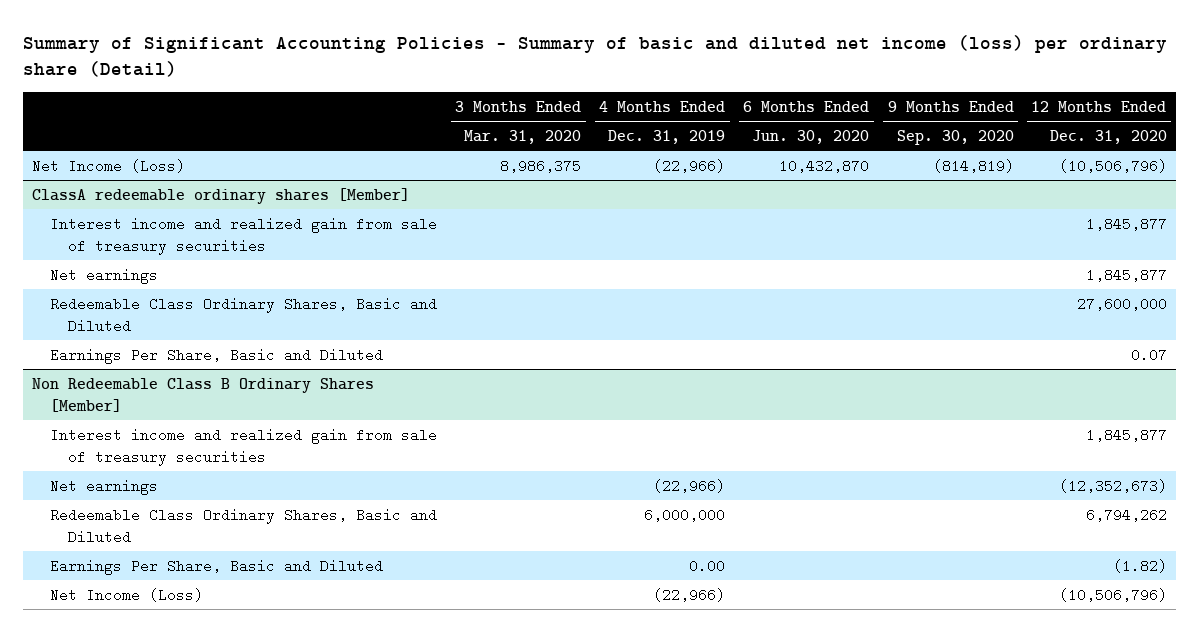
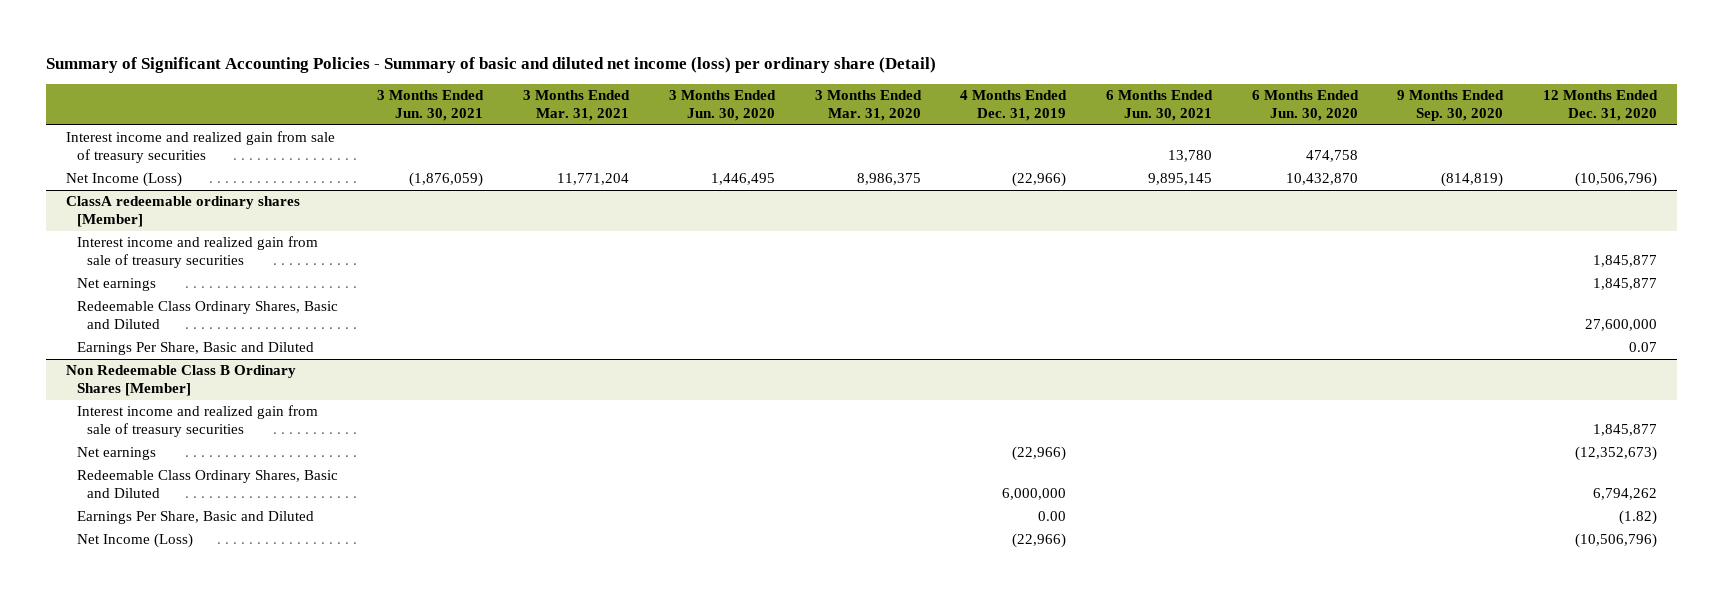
none -> [377,90,485,122] 3 Months Ended Jun. 30, 2021
none -> [523,90,631,122] 3 Months Ended Mar. 31, 2021
none -> [668,90,776,122] 3 Months Ended Jun. 30, 2020
none -> [1105,90,1213,122] 6 Months Ended Jun. 30, 2021
none -> [66,131,336,164] Interest income and realized gain from sale of treasury securities

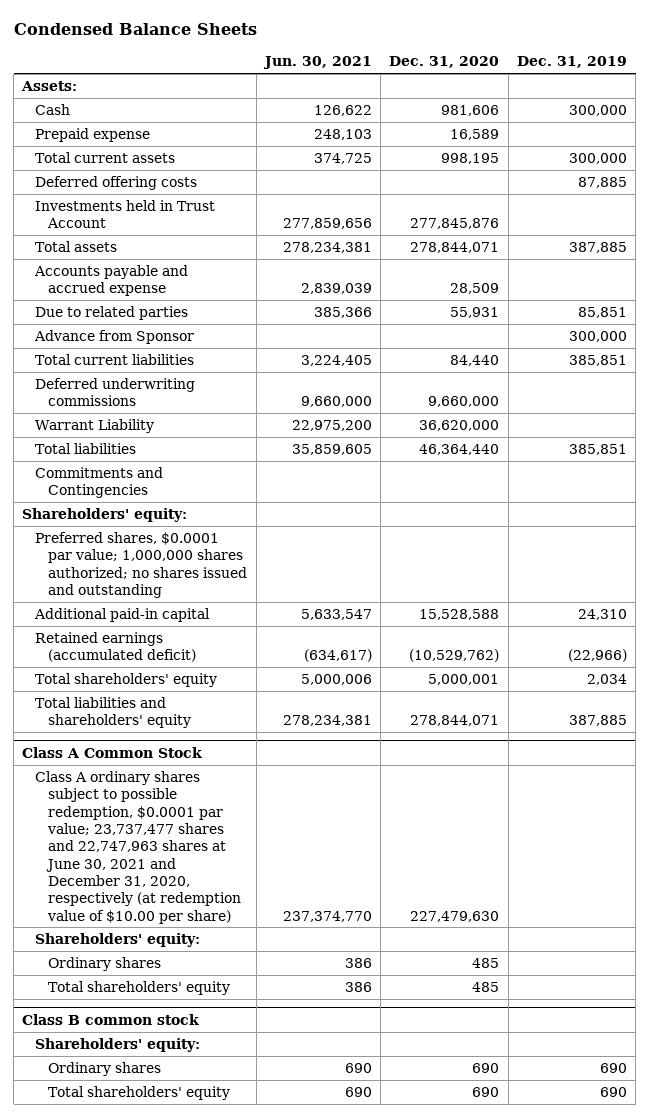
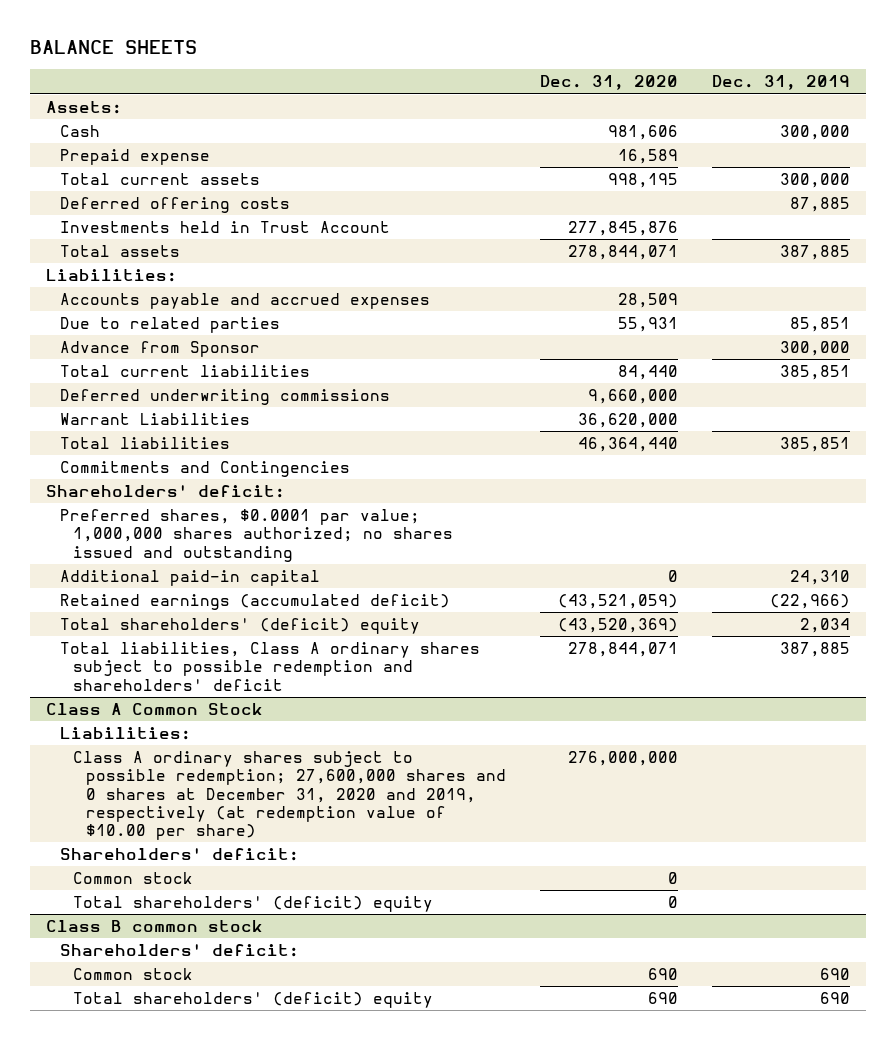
[13,23,257,36] Condensed Balance Sheets -> [29,39,197,54] BALANCE SHEETS
[262,56,372,70] Jun. 30, 2021 -> none
none -> [46,269,178,283] Liabilities:
[34,265,189,297] Accounts payable and accrued expense -> [59,293,430,310] Accounts payable and accrued expenses
[35,419,155,434] Warrant Liability -> [59,413,250,426] Warrant Liabilities
[22,508,188,523] Shareholders' equity: -> [46,485,286,499] Shareholders' deficit:
[419,609,500,621] 15,528,588 -> [668,570,679,583] 0
[409,649,500,663] (10,529,762) -> [558,594,679,610] (43,521,059)
[35,673,218,688] Total shareholders' equity -> [59,618,420,635] Total shareholders' (deficit) equity
[428,674,500,686] 5,000,001 -> [558,618,679,634] (43,520,369)
[35,697,192,729] Total liabilities and shareholders' equity -> [59,642,480,691] Total liabilities, Class A ordinary shares subject to possible redemption and shareholders' deficit
[48,957,162,972] Ordinary shares -> none
none -> [59,727,191,741] Liabilities:
[35,771,242,924] Class A ordinary shares subject to possible redemption, $0.0001 par value; 23,737,477 shares and 22,747,963 shares at June 30, 2021 and December 31, 2020, respectively (at redemption value of $10.00 per share) -> [73,751,507,841] Class A ordinary shares subject to possible redemption; 27,600,000 shares and 0 shares at December 31, 2020 and 2019, respectively (at redemption value of $10.00 per share)
[410,910,500,922] 227,479,630 -> [568,751,679,767] 276,000,000
[35,933,201,948] Shareholders' equity: -> [59,848,299,862] Shareholders' deficit:
none -> [73,872,194,885] Common stock
[48,981,231,996] Total shareholders' equity -> [73,896,434,913] Total shareholders' (deficit) equity
[472,982,500,993] 485 -> [668,896,679,909] 0
[35,1038,201,1053] Shareholders' equity: -> [59,944,299,958] Shareholders' deficit:
[48,1062,162,1077] Ordinary shares -> [73,968,194,981] Common stock
[48,1086,231,1101] Total shareholders' equity -> [73,992,434,1009] Total shareholders' (deficit) equity

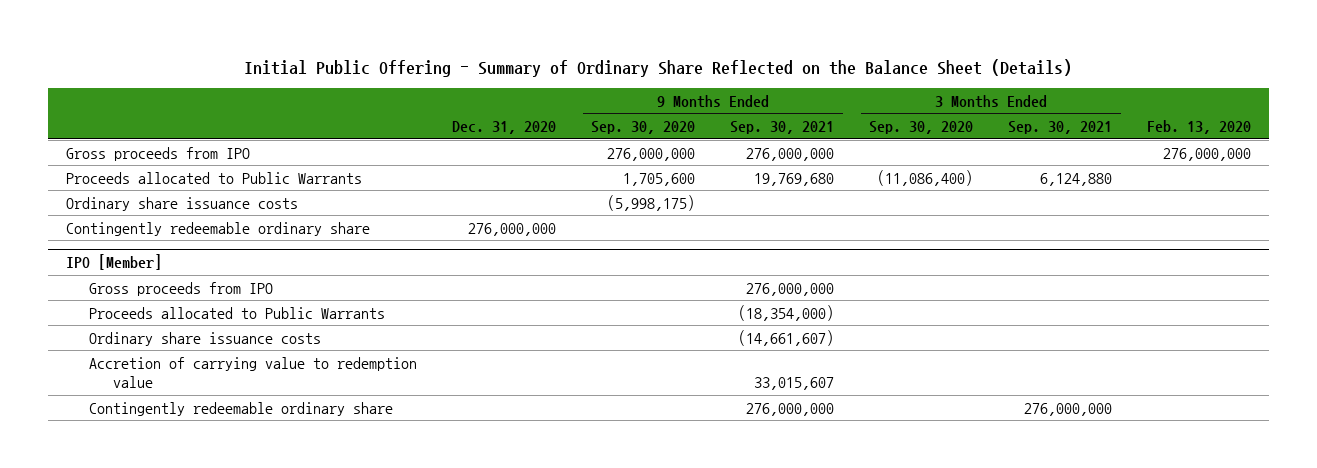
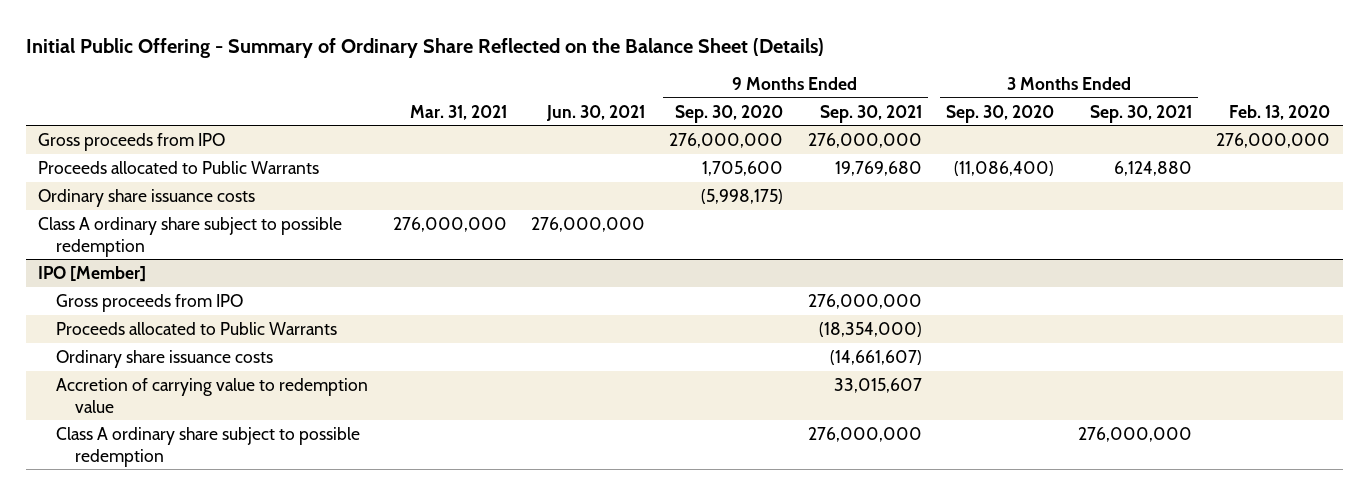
[452,121,557,135] Dec. 31, 2020 -> none
none -> [409,104,507,120] Mar. 31, 2021
none -> [546,104,646,121] Jun. 30, 2021
[65,221,370,236] Contingently redeemable ordinary share -> [37,216,342,257] Class A ordinary share subject to possible redemption
[89,401,394,416] Contingently redeemable ordinary share -> [56,426,361,467] Class A ordinary share subject to possible redemption

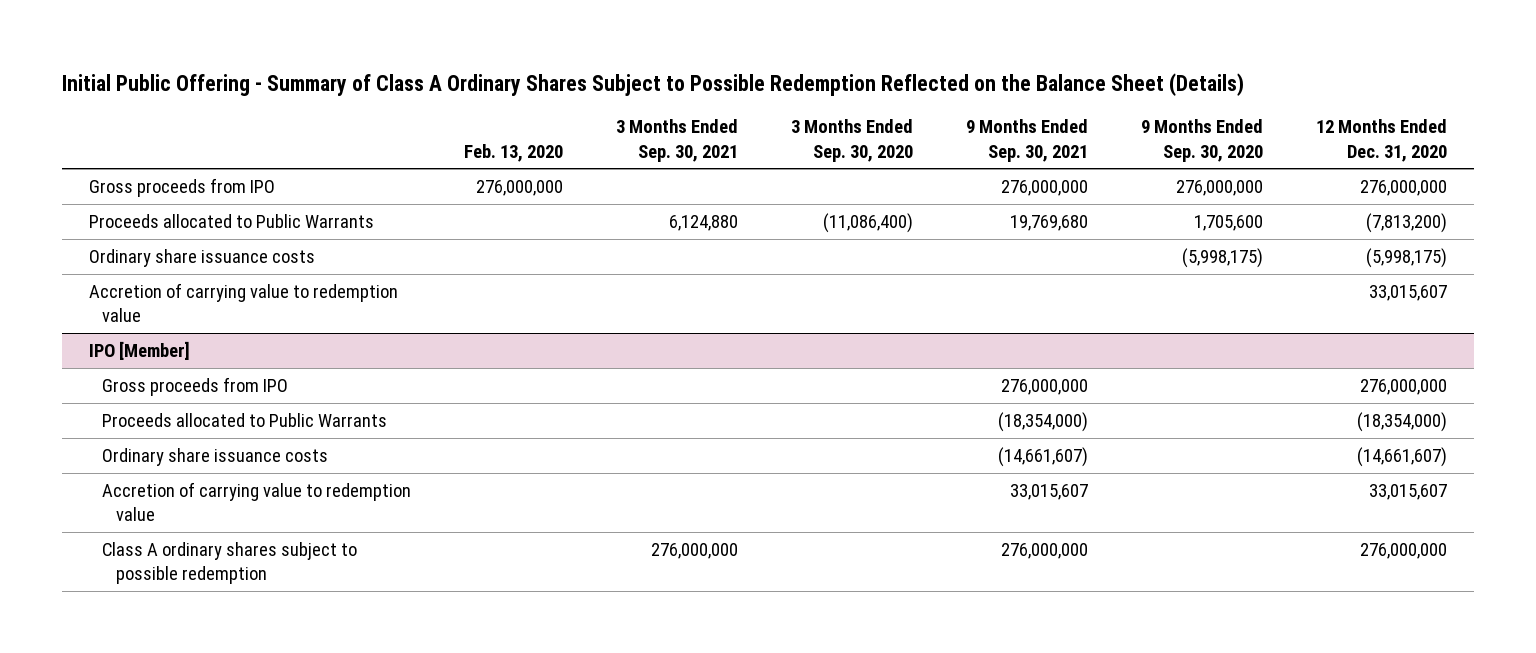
[25,37,824,58] Initial Public Offering - Summary of Ordinary Share Reflected on the Balance Sheet (Details) -> [62,73,1245,97] Initial Public Offering - Summary of Class A Ordinary Shares Subject to Possible Redemption Reflected on the Balance Sheet (Details)
[409,104,507,120] Mar. 31, 2021 -> none
[546,104,646,121] Jun. 30, 2021 -> none
none -> [1316,119,1448,162] 12 Months Ended Dec. 31, 2020
[37,216,342,257] Class A ordinary share subject to possible redemption -> none
none -> [88,282,398,322] Accretion of carrying value to redemption value
[56,426,361,467] Class A ordinary share subject to possible redemption -> [102,541,358,584] Class A ordinary shares subject to possible redemption

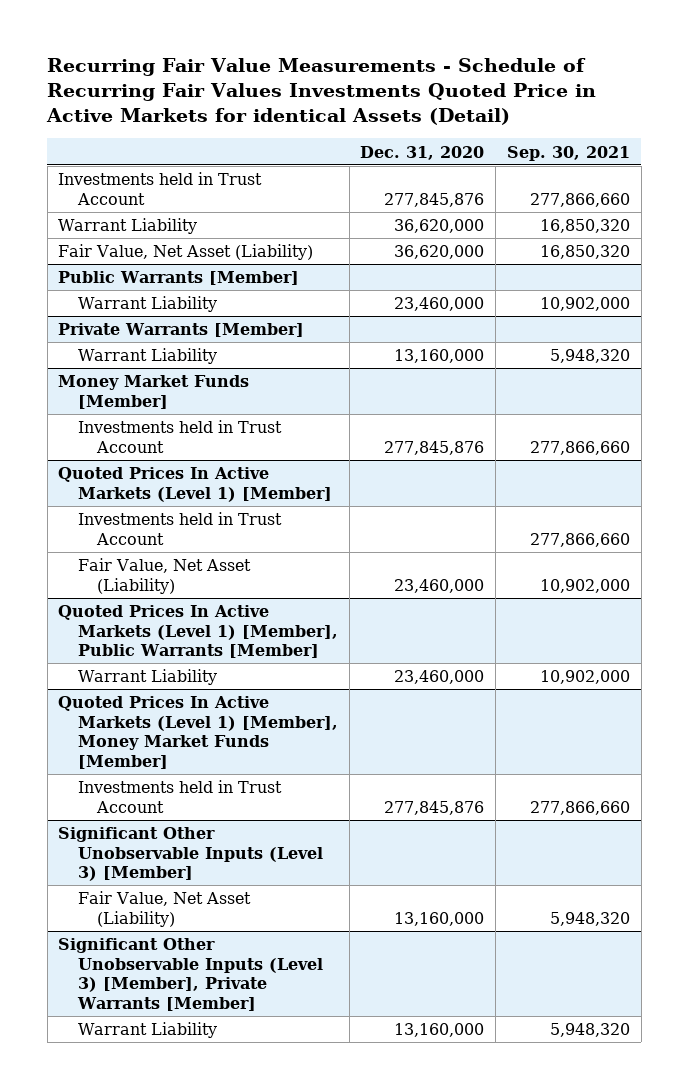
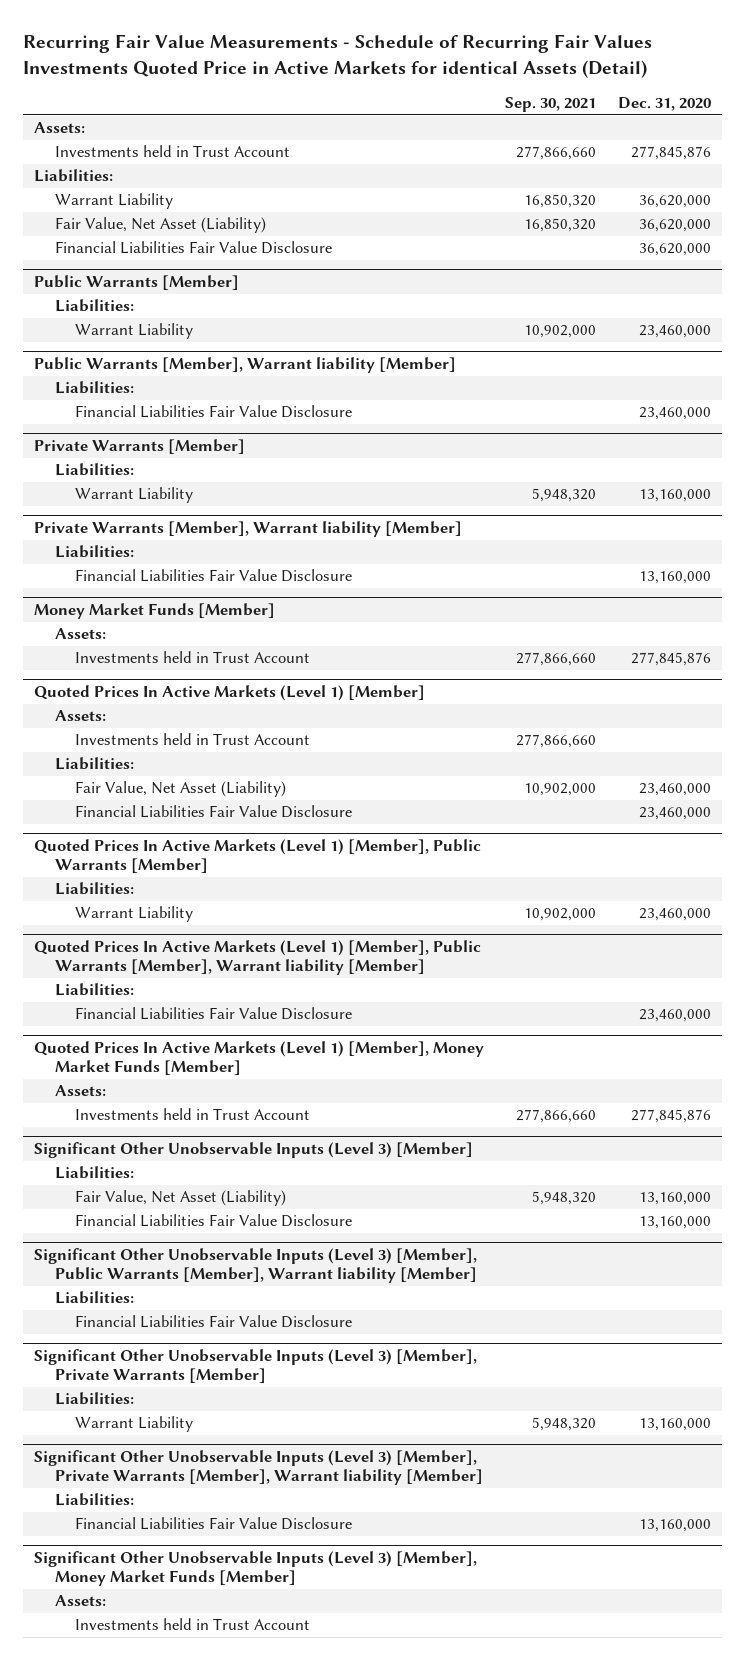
none -> [33,122,85,134] Assets:
none -> [33,169,113,183] Liabilities:
none -> [54,241,332,255] Financial Liabilities Fair Value Disclosure
none -> [54,299,134,313] Liabilities:
none -> [33,356,456,373] Public Warrants [Member], Warrant liability [Member]
none -> [54,381,134,395] Liabilities:
none -> [75,405,353,419] Financial Liabilities Fair Value Disclosure
none -> [54,463,134,477] Liabilities:
none -> [33,520,462,537] Private Warrants [Member], Warrant liability [Member]
none -> [54,545,134,559] Liabilities:
none -> [75,569,353,583] Financial Liabilities Fair Value Disclosure
none -> [54,628,106,640] Assets:
none -> [54,710,106,722] Assets:
none -> [54,757,134,771] Liabilities:
none -> [75,805,353,819] Financial Liabilities Fair Value Disclosure
none -> [54,882,134,896] Liabilities:
none -> [33,939,481,975] Quoted Prices In Active Markets (Level 1) [Member], Public Warrants [Member], Warrant liability [Member]
none -> [54,983,134,997] Liabilities:
none -> [75,1007,353,1021] Financial Liabilities Fair Value Disclosure
none -> [54,1085,106,1097] Assets:
none -> [54,1166,134,1180] Liabilities:
none -> [75,1214,353,1228] Financial Liabilities Fair Value Disclosure
none -> [33,1247,477,1283] Significant Other Unobservable Inputs (Level 3) [Member], Public Warrants [Member], Warrant liability [Member]
none -> [54,1291,134,1305] Liabilities:
none -> [75,1315,353,1329] Financial Liabilities Fair Value Disclosure
none -> [54,1392,134,1406] Liabilities:
none -> [33,1449,483,1485] Significant Other Unobservable Inputs (Level 3) [Member], Private Warrants [Member], Warrant liability [Member]
none -> [54,1493,134,1507] Liabilities:
none -> [75,1517,353,1531] Financial Liabilities Fair Value Disclosure
none -> [33,1550,477,1586] Significant Other Unobservable Inputs (Level 3) [Member], Money Market Funds [Member]
none -> [54,1595,106,1607] Assets:
none -> [75,1618,311,1631] Investments held in Trust Account

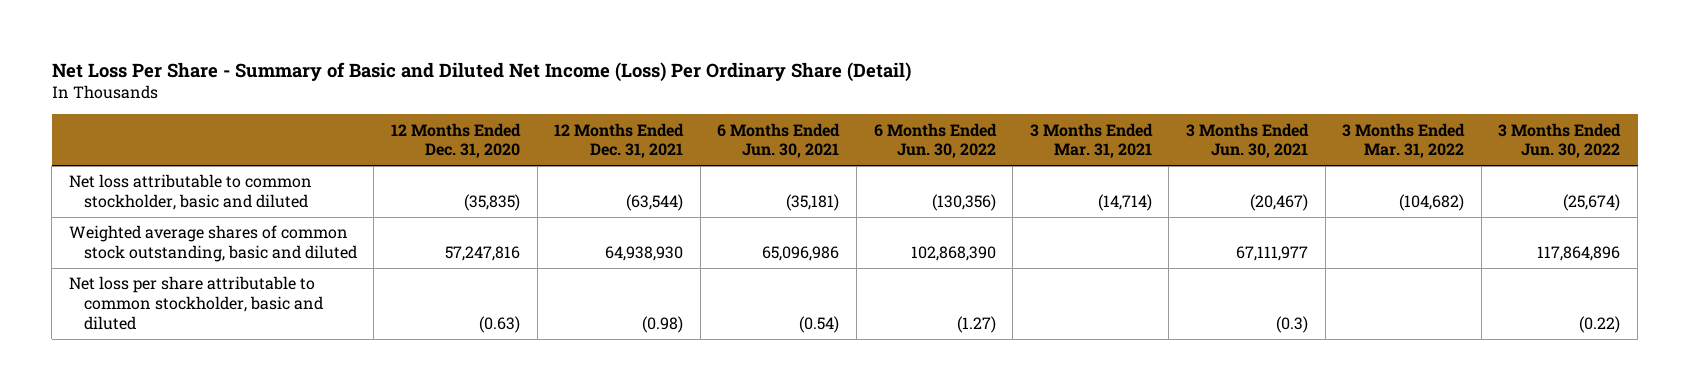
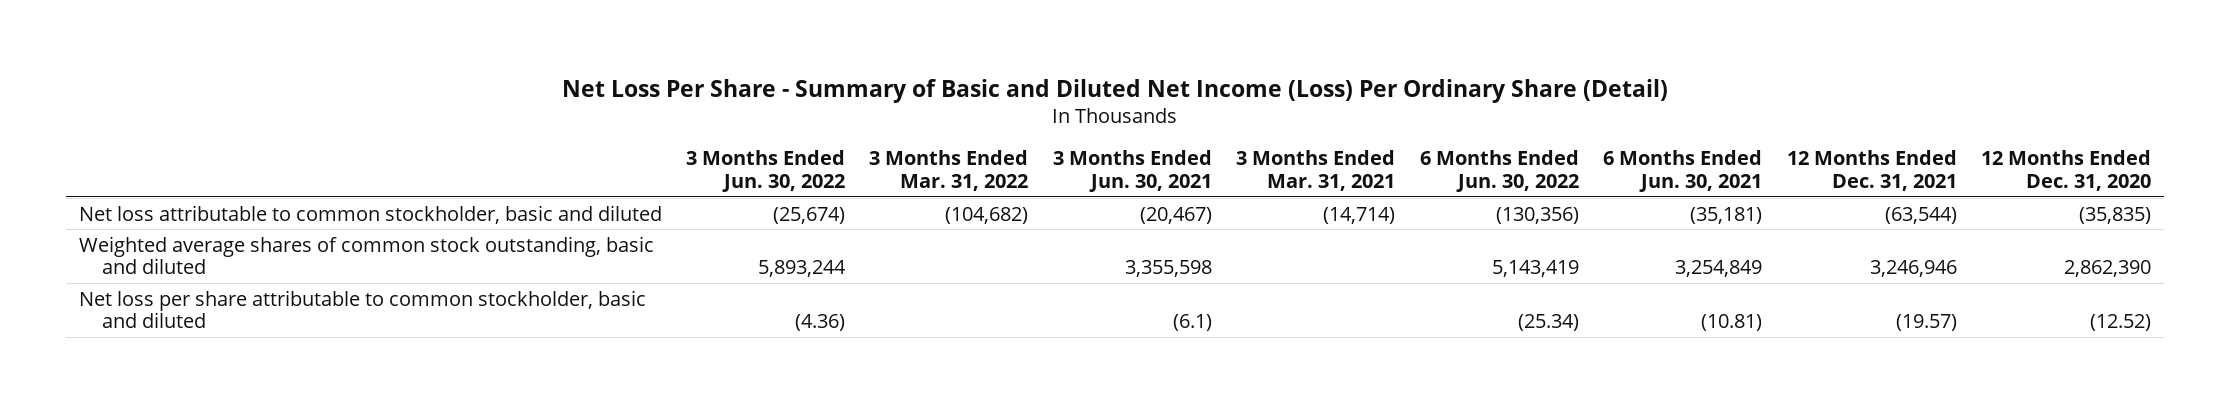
[445,246,521,262] 57,247,816 -> [2064,260,2152,278] 2,862,390
[605,246,684,262] 64,938,930 -> [1869,260,1957,278] 3,246,946
[762,246,840,262] 65,096,986 -> [1675,260,1763,278] 3,254,849
[910,246,996,262] 102,868,390 -> [1491,260,1579,278] 5,143,419
[1236,246,1309,262] 67,111,977 -> [1124,260,1212,278] 3,355,598
[1537,246,1621,262] 117,864,896 -> [758,260,847,278] 5,893,244
[479,316,521,334] (0.63) -> [2090,314,2152,332] (12.52)
[642,316,684,334] (0.98) -> [1895,314,1957,332] (19.57)
[799,316,840,334] (0.54) -> [1701,314,1763,332] (10.81)
[956,316,996,334] (1.27) -> [1517,314,1579,332] (25.34)
[1276,316,1309,334] (0.3) -> [1172,314,1212,332] (6.1)
[1579,316,1621,334] (0.22) -> [795,314,846,332] (4.36)

